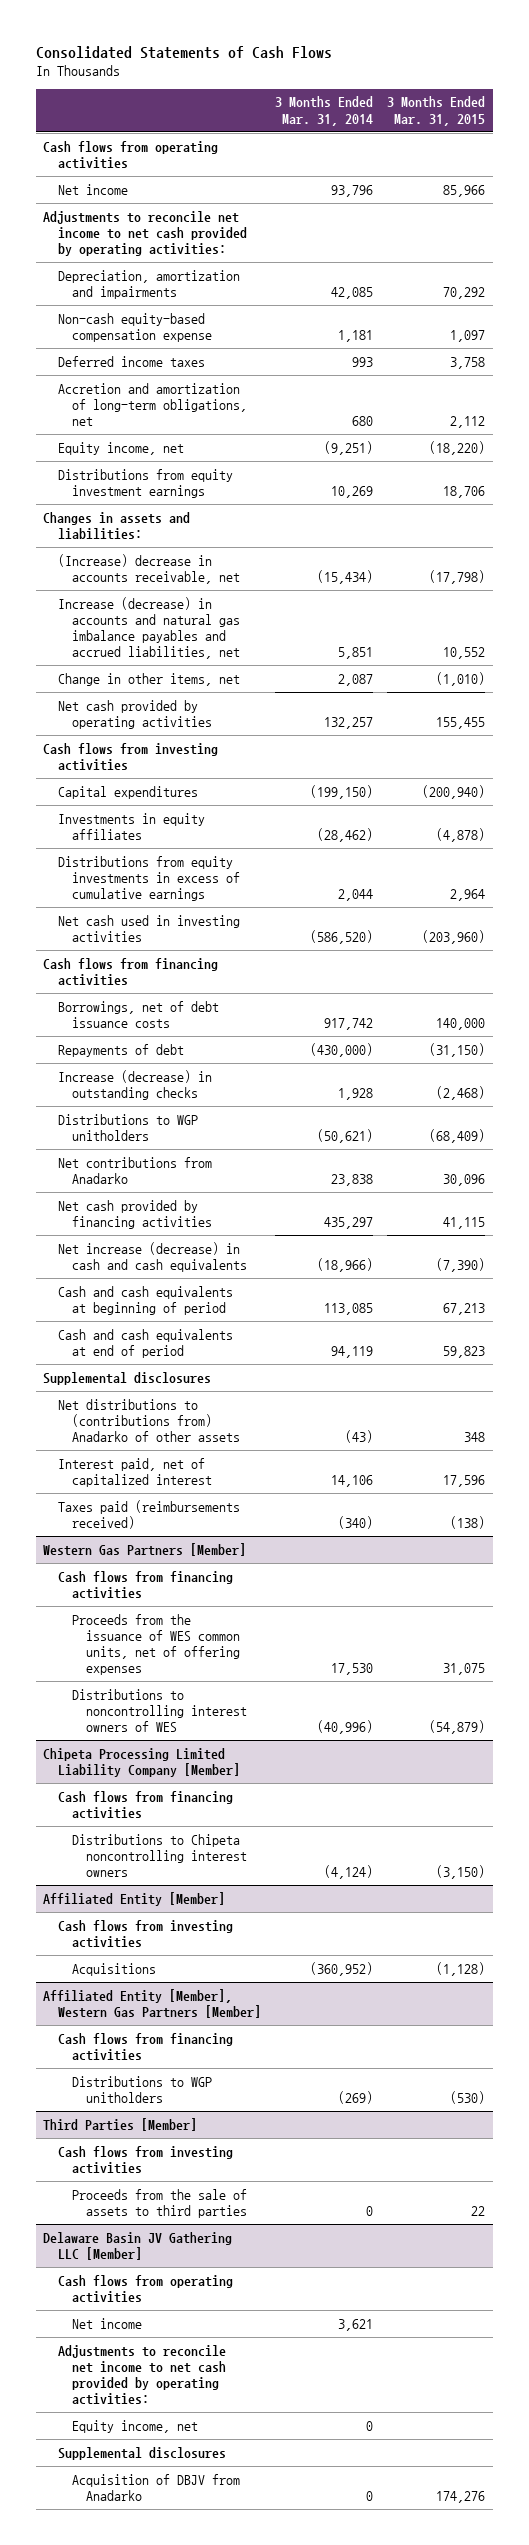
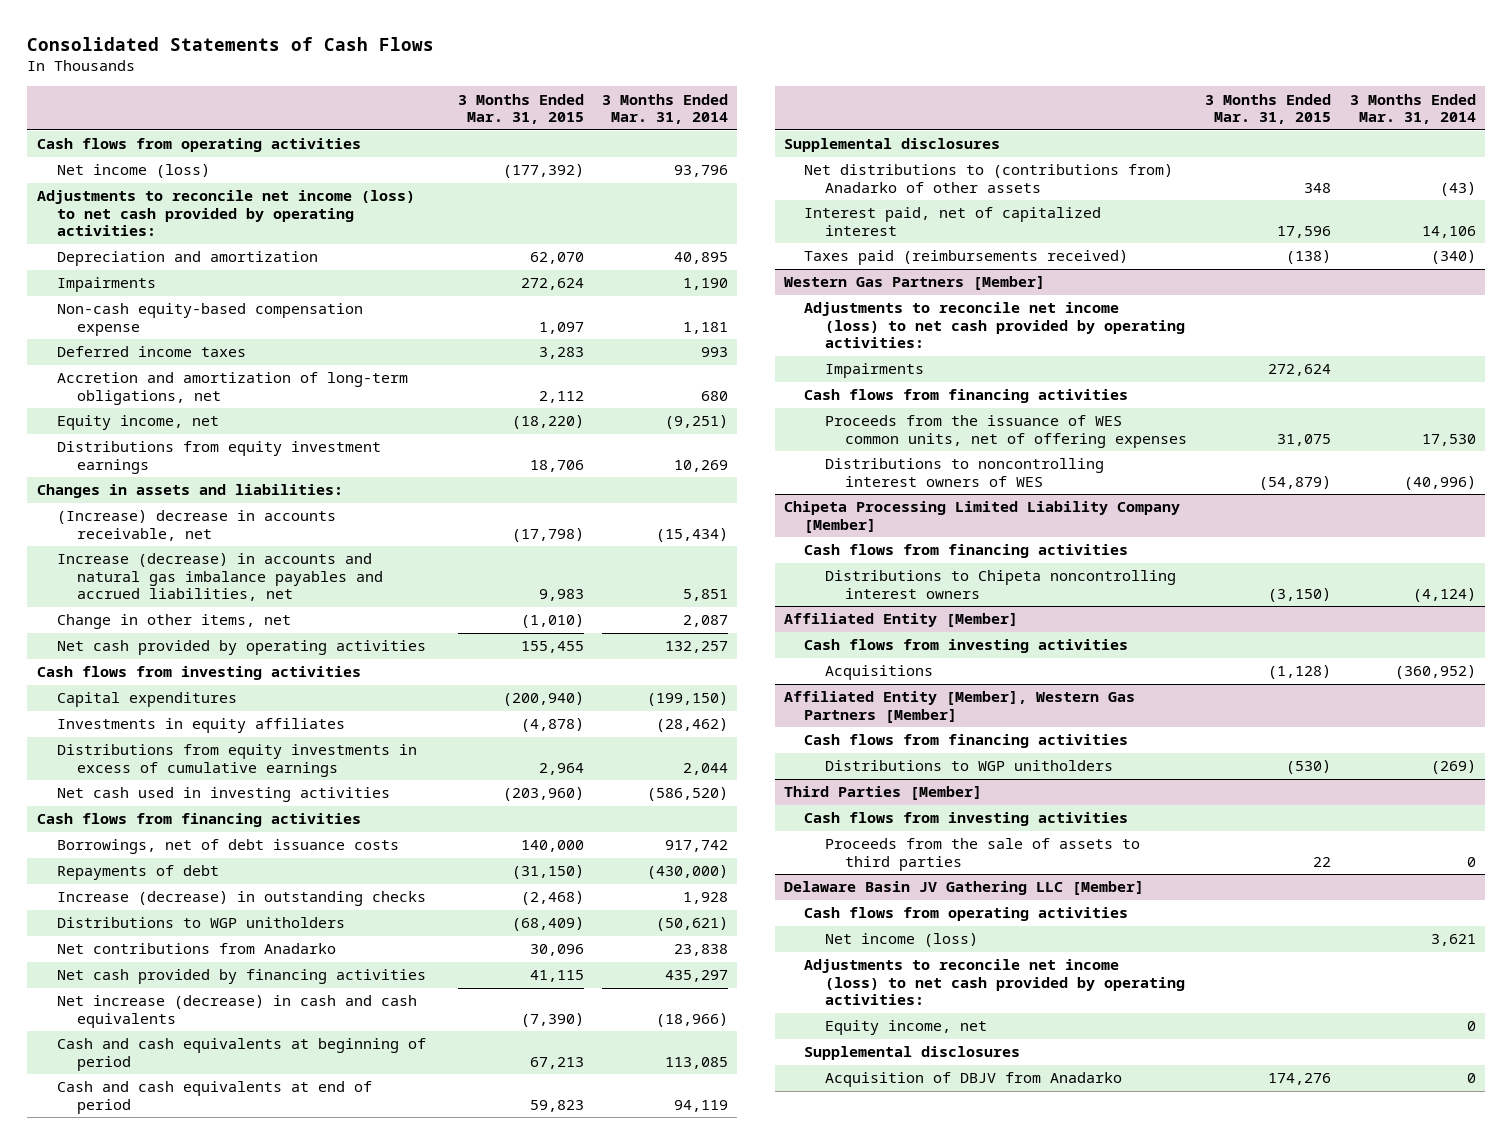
[57,183,128,195] Net income -> [56,164,210,179] Net income (loss)
[443,184,486,197] 85,966 -> [502,164,584,179] (177,392)
[43,210,247,256] Adjustments to reconcile net income to net cash provided by operating activities: -> [36,190,415,237] Adjustments to reconcile net income (loss) to net cash provided by operating activities:
[57,269,240,299] Depreciation, amortization and impairments -> [56,251,318,267] Depreciation and amortization
[330,286,373,299] 42,085 -> [674,252,729,265] 40,895
[443,286,486,299] 70,292 -> [529,252,584,265] 62,070
none -> [56,277,156,293] Impairments
[450,356,486,369] 3,758 -> [538,347,584,360] 3,283
[443,647,486,660] 10,552 -> [538,589,584,602] 9,983
none -> [804,302,1185,349] Adjustments to reconcile net income (loss) to net cash provided by operating activities:
none -> [824,363,924,379] Impairments
[71,2317,142,2329] Net income -> [824,933,978,948] Net income (loss)
[57,2344,226,2406] Adjustments to reconcile net income to net cash provided by operating activities: -> [804,959,1185,1006] Adjustments to reconcile net income (loss) to net cash provided by operating activities:

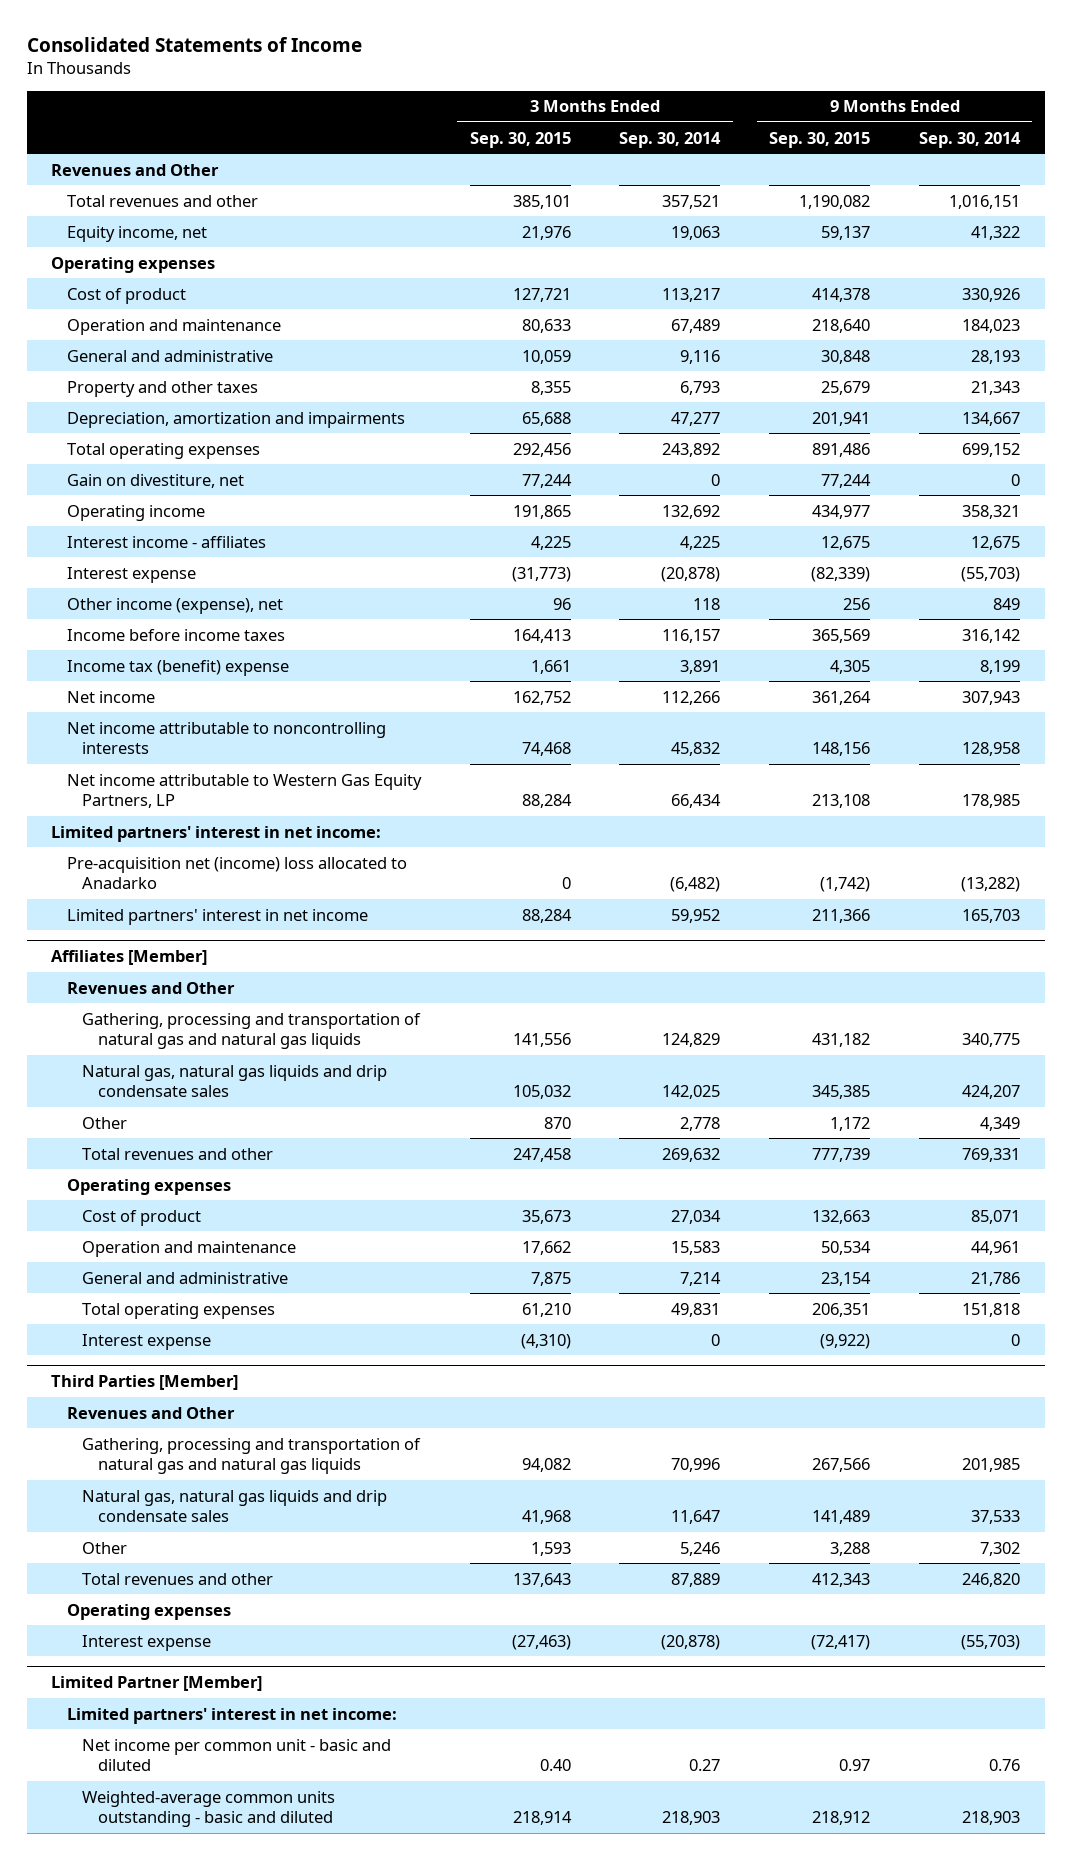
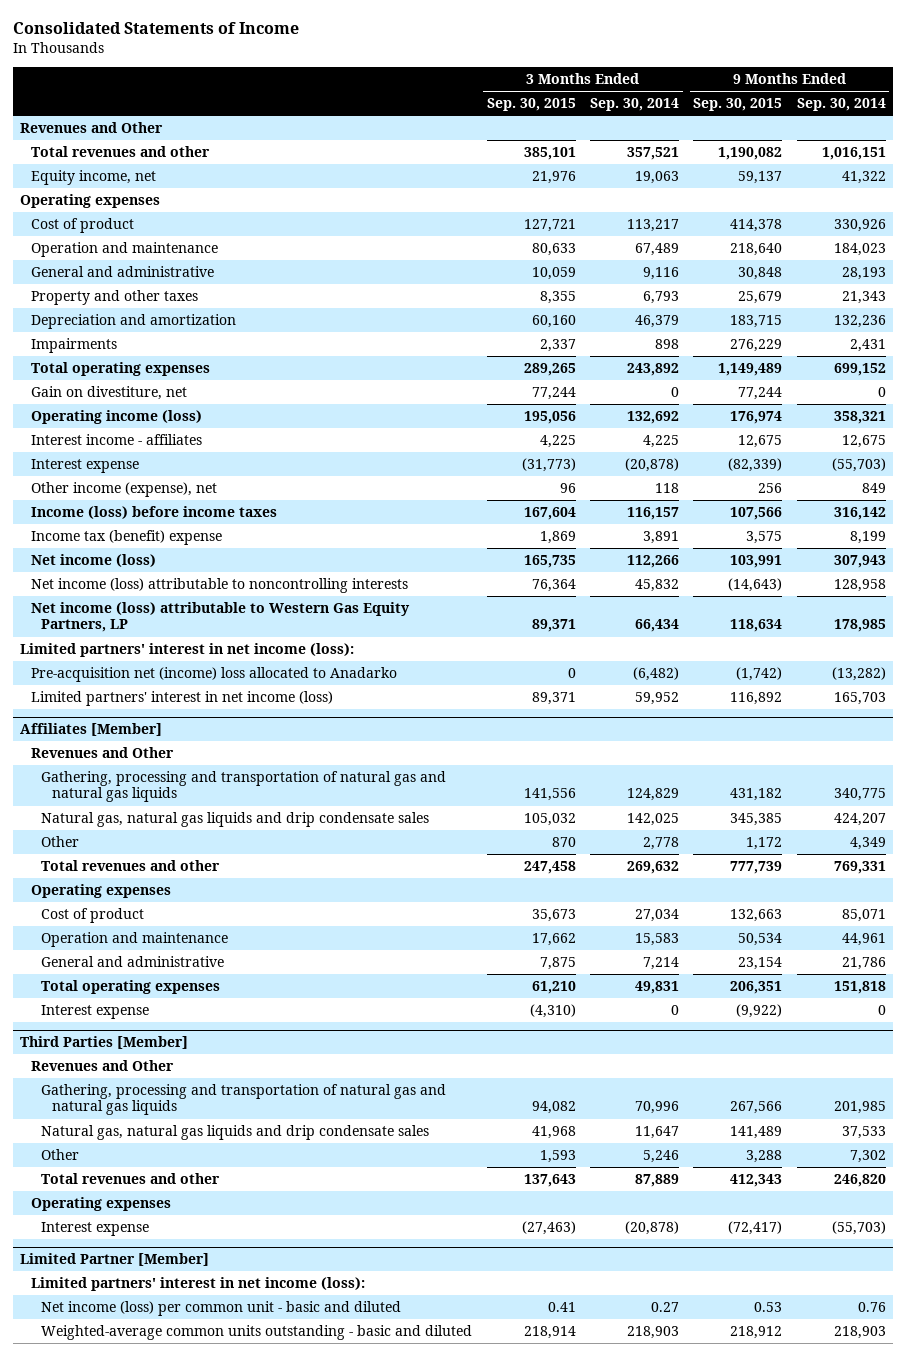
[66,411,405,428] Depreciation, amortization and impairments -> [30,314,236,330] Depreciation and amortization
[521,411,571,426] 65,688 -> [531,315,576,329] 60,160
[671,411,721,426] 47,277 -> [635,315,680,329] 46,379
[812,411,871,426] 201,941 -> [730,315,783,329] 183,715
[962,411,1021,426] 134,667 -> [833,315,886,329] 132,236
none -> [30,338,117,354] Impairments
[512,442,571,457] 292,456 -> [523,363,576,377] 289,265
[812,442,871,457] 891,486 -> [718,363,783,377] 1,149,489
[66,504,205,521] Operating income -> [30,410,202,425] Operating income (loss)
[512,504,571,519] 191,865 -> [523,411,576,425] 195,056
[812,504,871,519] 434,977 -> [730,411,783,425] 176,974
[66,628,285,641] Income before income taxes -> [30,506,277,520] Income (loss) before income taxes
[512,628,571,643] 164,413 -> [523,507,576,521] 167,604
[812,628,871,643] 365,569 -> [730,507,783,521] 107,566
[530,659,571,674] 1,661 -> [539,531,576,545] 1,869
[830,659,871,674] 4,305 -> [746,531,783,545] 3,575
[66,690,155,703] Net income -> [30,554,156,568] Net income (loss)
[512,690,571,705] 162,752 -> [523,555,576,569] 165,735
[812,690,872,705] 361,264 -> [730,555,783,569] 103,991
[66,721,386,755] Net income attributable to noncontrolling interests -> [30,578,408,594] Net income (loss) attributable to noncontrolling interests
[521,742,571,757] 74,468 -> [531,579,576,593] 76,364
[812,742,871,757] 148,156 -> [728,578,783,593] (14,643)
[66,773,422,809] Net income attributable to Western Gas Equity Partners, LP -> [30,602,410,633] Net income (loss) attributable to Western Gas Equity Partners, LP
[521,794,572,809] 88,284 -> [531,619,576,633] 89,371
[812,794,871,809] 213,108 -> [730,619,783,633] 118,634
[50,825,381,842] Limited partners' interest in net income: -> [20,643,355,658] Limited partners' interest in net income (loss):
[66,908,368,925] Limited partners' interest in net income -> [30,691,333,707] Limited partners' interest in net income (loss)
[521,908,572,923] 88,284 -> [531,692,576,706] 89,371
[812,908,871,923] 211,366 -> [730,692,783,706] 116,892
[66,1707,397,1724] Limited partners' interest in net income: -> [30,1277,365,1292] Limited partners' interest in net income (loss):
[82,1738,392,1772] Net income per common unit - basic and diluted -> [41,1301,402,1317] Net income (loss) per common unit - basic and diluted
[539,1759,571,1772] 0.40 -> [547,1302,576,1313] 0.41
[839,1759,871,1772] 0.97 -> [754,1302,783,1313] 0.53

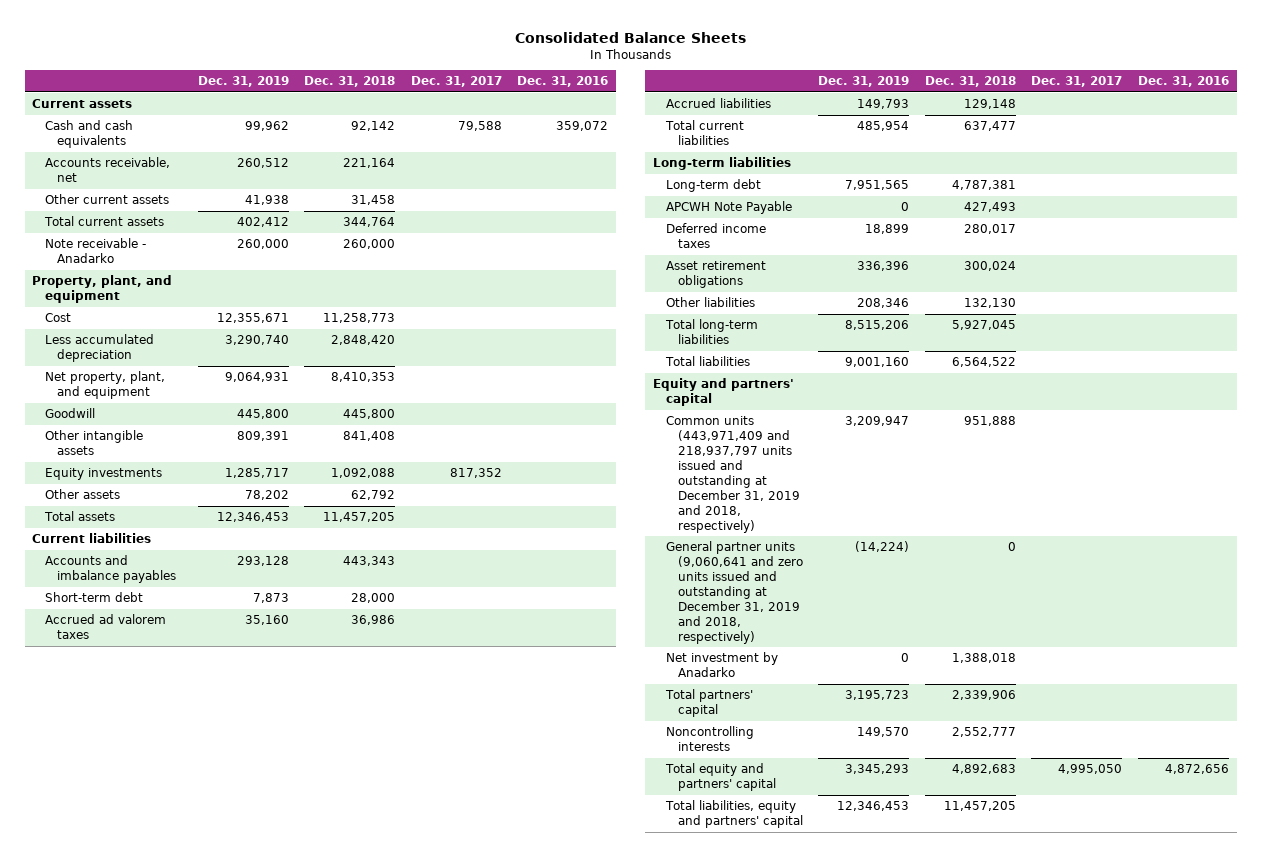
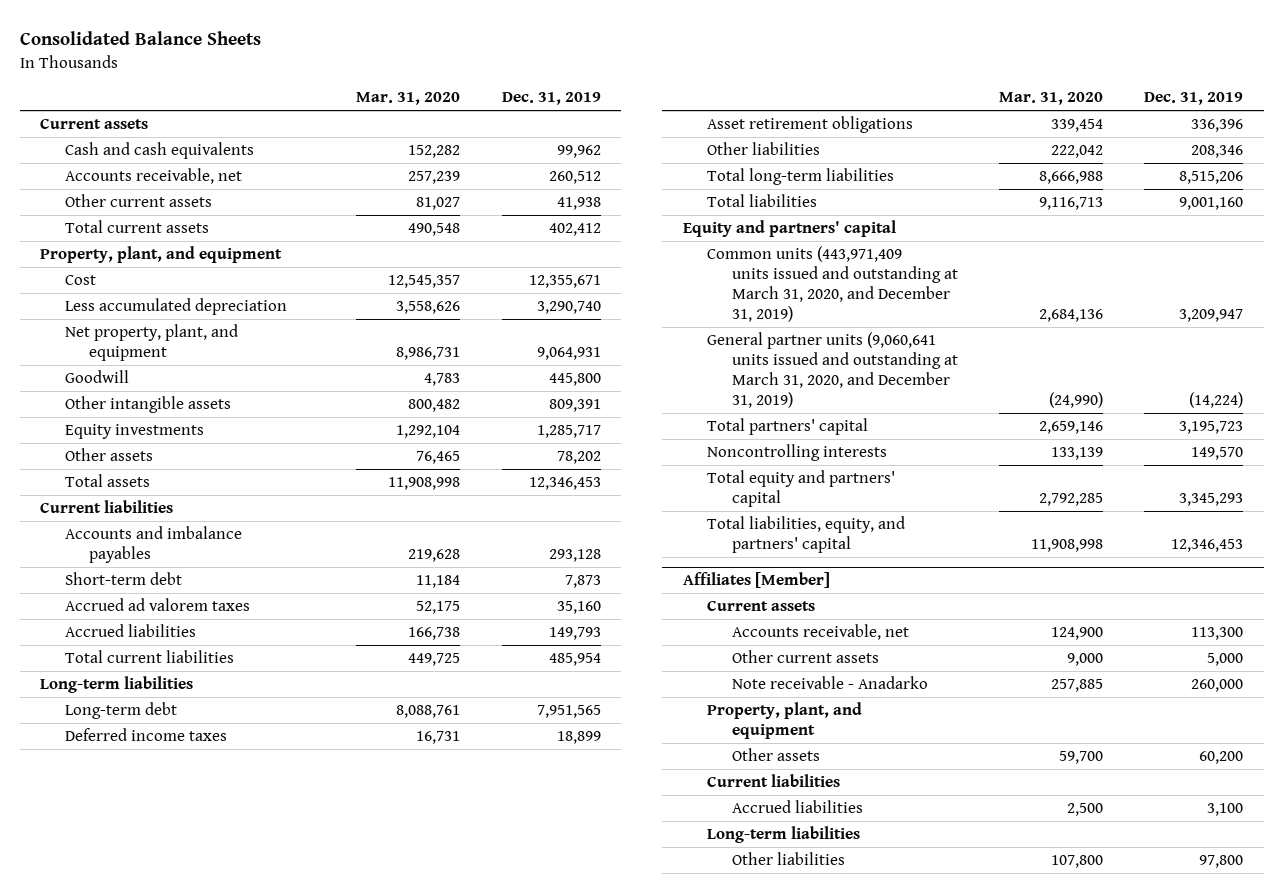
[304,76,396,88] Dec. 31, 2018 -> none
[410,76,502,88] Dec. 31, 2017 -> none
[517,76,609,88] Dec. 31, 2016 -> none
none -> [356,92,461,106] Mar. 31, 2020
[44,238,146,264] Note receivable - Anadarko -> none
[665,201,792,215] APCWH Note Payable -> none
[665,652,778,678] Net investment by Anadarko -> none
[665,416,800,533] Common units (443,971,409 and 218,937,797 units issued and outstanding at December 31, 2019 and 2018, respectively) -> [707,246,958,323] Common units (443,971,409 units issued and outstanding at March 31, 2020, and December 31, 2019)
[665,541,803,644] General partner units (9,060,641 and zero units issued and outstanding at December 31, 2019 and 2018, respectively) -> [707,332,958,409] General partner units (9,060,641 units issued and outstanding at March 31, 2020, and December 31, 2019)
[664,800,803,829] Total liabilities, equity and partners' capital -> [707,516,906,554] Total liabilities, equity, and partners' capital
none -> [682,572,830,589] Affiliates [Member]
none -> [707,600,816,612] Current assets
none -> [731,624,909,641] Accounts receivable, net
none -> [731,650,879,664] Other current assets
none -> [731,676,928,690] Note receivable - Anadarko
none -> [707,702,863,740] Property, plant, and equipment
none -> [731,748,820,762] Other assets
none -> [707,774,841,788] Current liabilities
none -> [731,800,863,814] Accrued liabilities
none -> [707,826,861,844] Long-term liabilities
none -> [731,852,845,866] Other liabilities

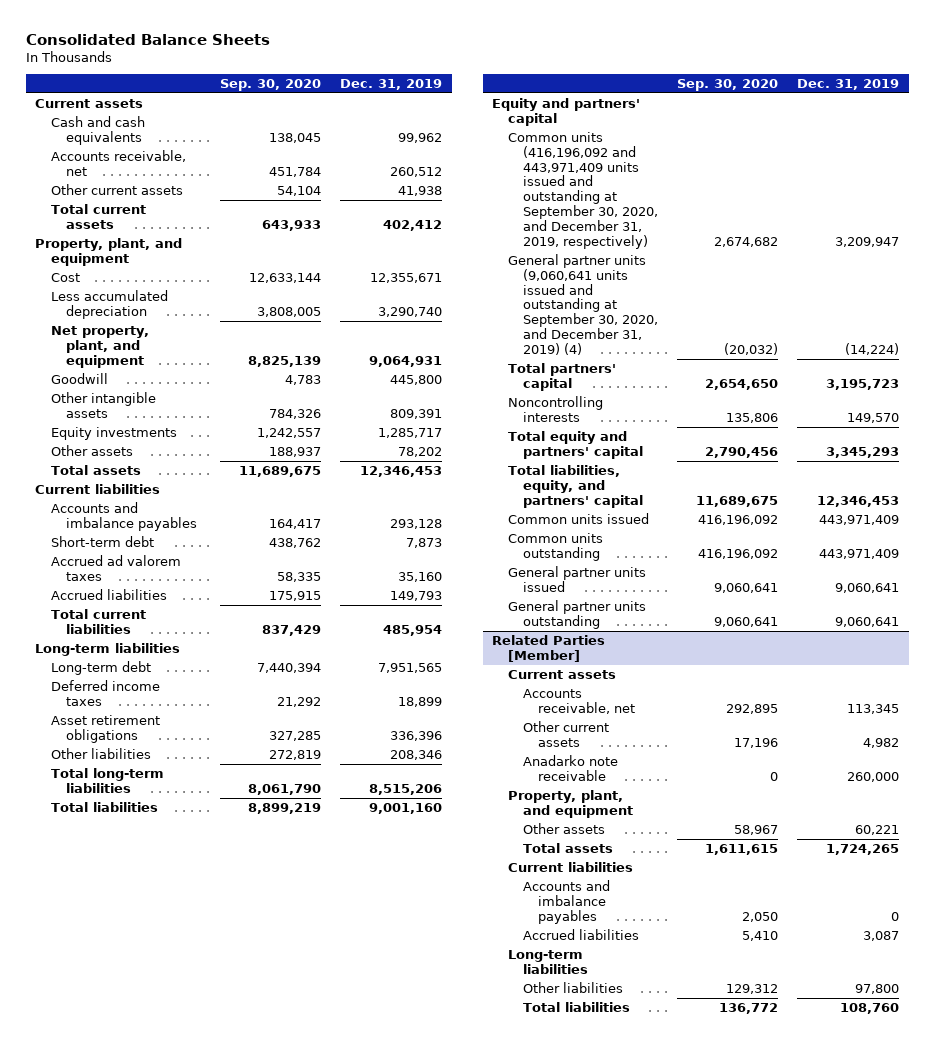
[356,92,461,106] Mar. 31, 2020 -> none
none -> [220,78,322,91] Sep. 30, 2020
[707,246,958,323] Common units (443,971,409 units issued and outstanding at March 31, 2020, and December 31, 2019) -> [507,132,659,249] Common units (416,196,092 and 443,971,409 units issued and outstanding at September 30, 2020, and December 31, 2019, respectively)
[707,332,958,409] General partner units (9,060,641 units issued and outstanding at March 31, 2020, and December 31, 2019) -> [507,254,659,355] General partner units (9,060,641 units issued and outstanding at September 30, 2020, and December 31, 2019) (4)
none -> [507,513,649,525] Common units issued
none -> [507,533,603,561] Common units outstanding
none -> [507,566,646,592] General partner units issued
none -> [507,600,646,629] General partner units outstanding
[682,572,830,589] Affiliates [Member] -> [492,635,606,662] Related Parties [Member]
[1191,627,1244,641] 113,300 -> [847,703,900,714] 113,345
[1207,653,1244,667] 5,000 -> [863,737,900,748] 4,982
[731,676,928,690] Note receivable - Anadarko -> [523,755,619,781] Anadarko note receivable
[1199,751,1244,765] 60,200 -> [855,825,900,836] 60,221
none -> [523,843,614,854] Total assets
none -> [523,880,611,924] Accounts and imbalance payables
[1207,803,1244,817] 3,100 -> [863,931,900,942] 3,087
none -> [523,1002,631,1013] Total liabilities

